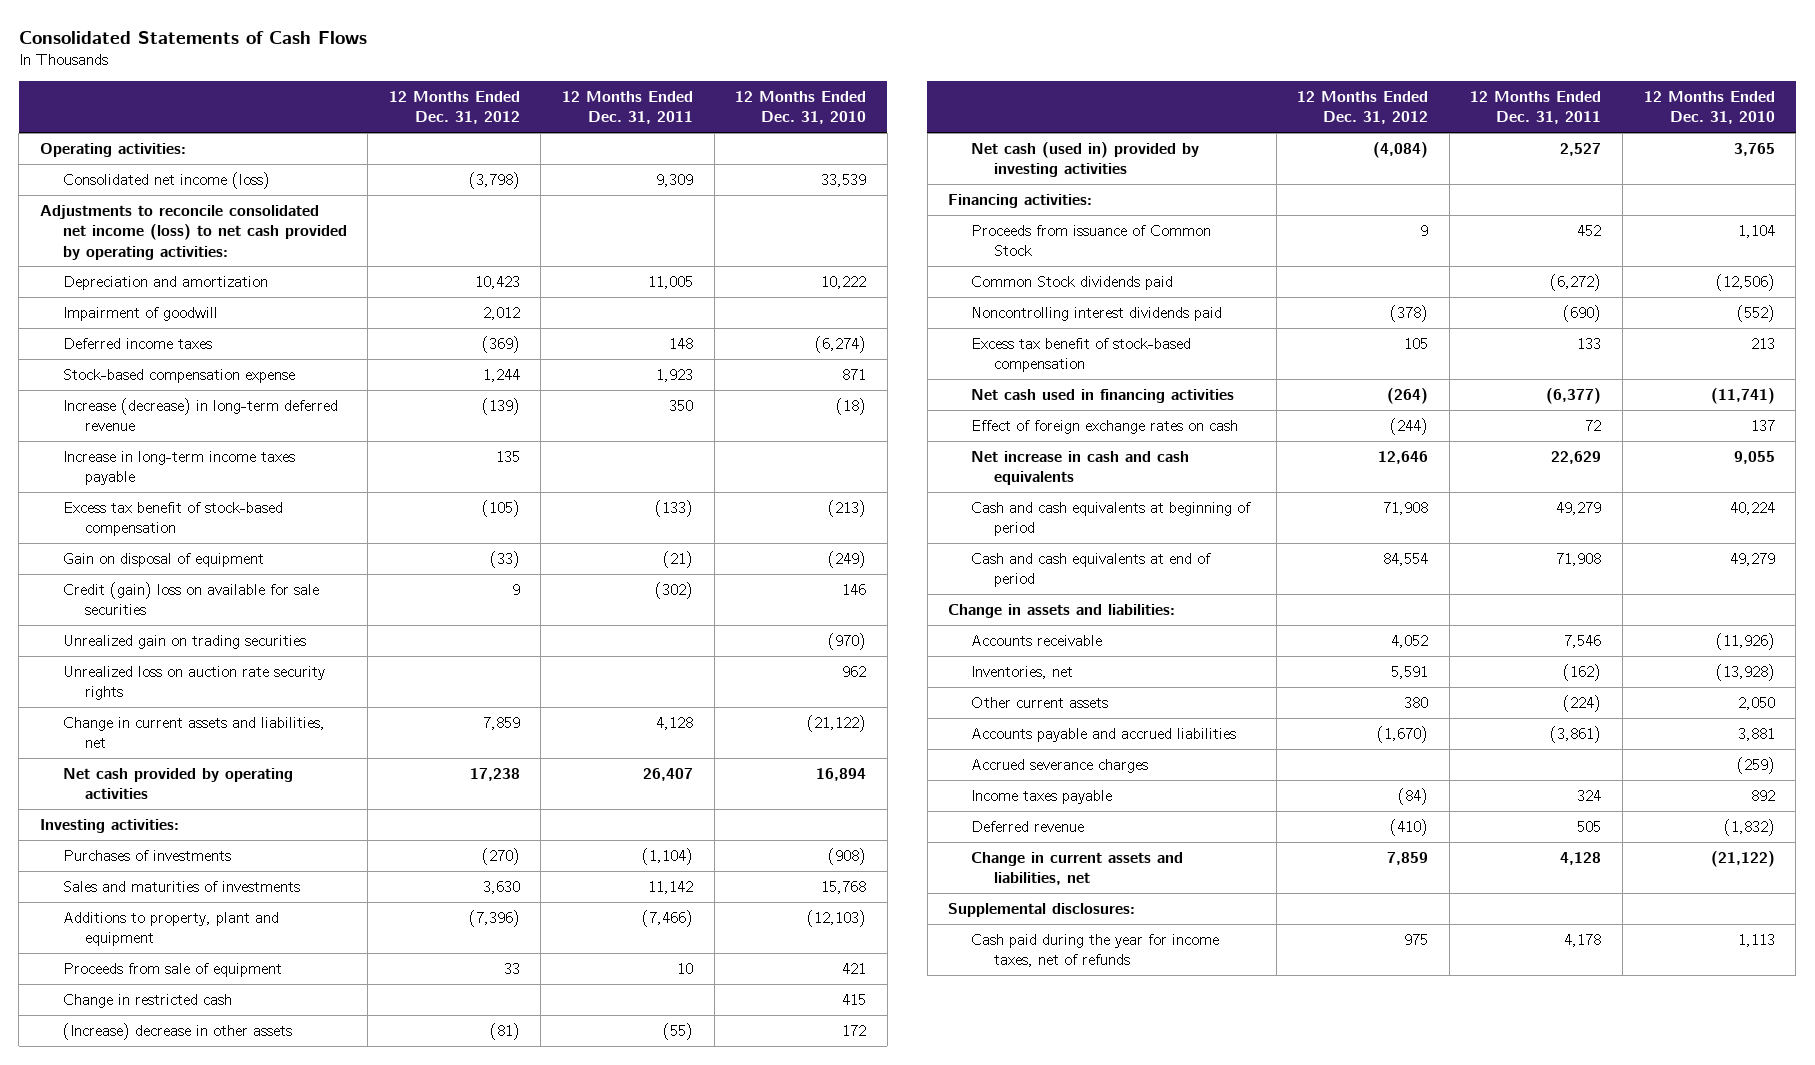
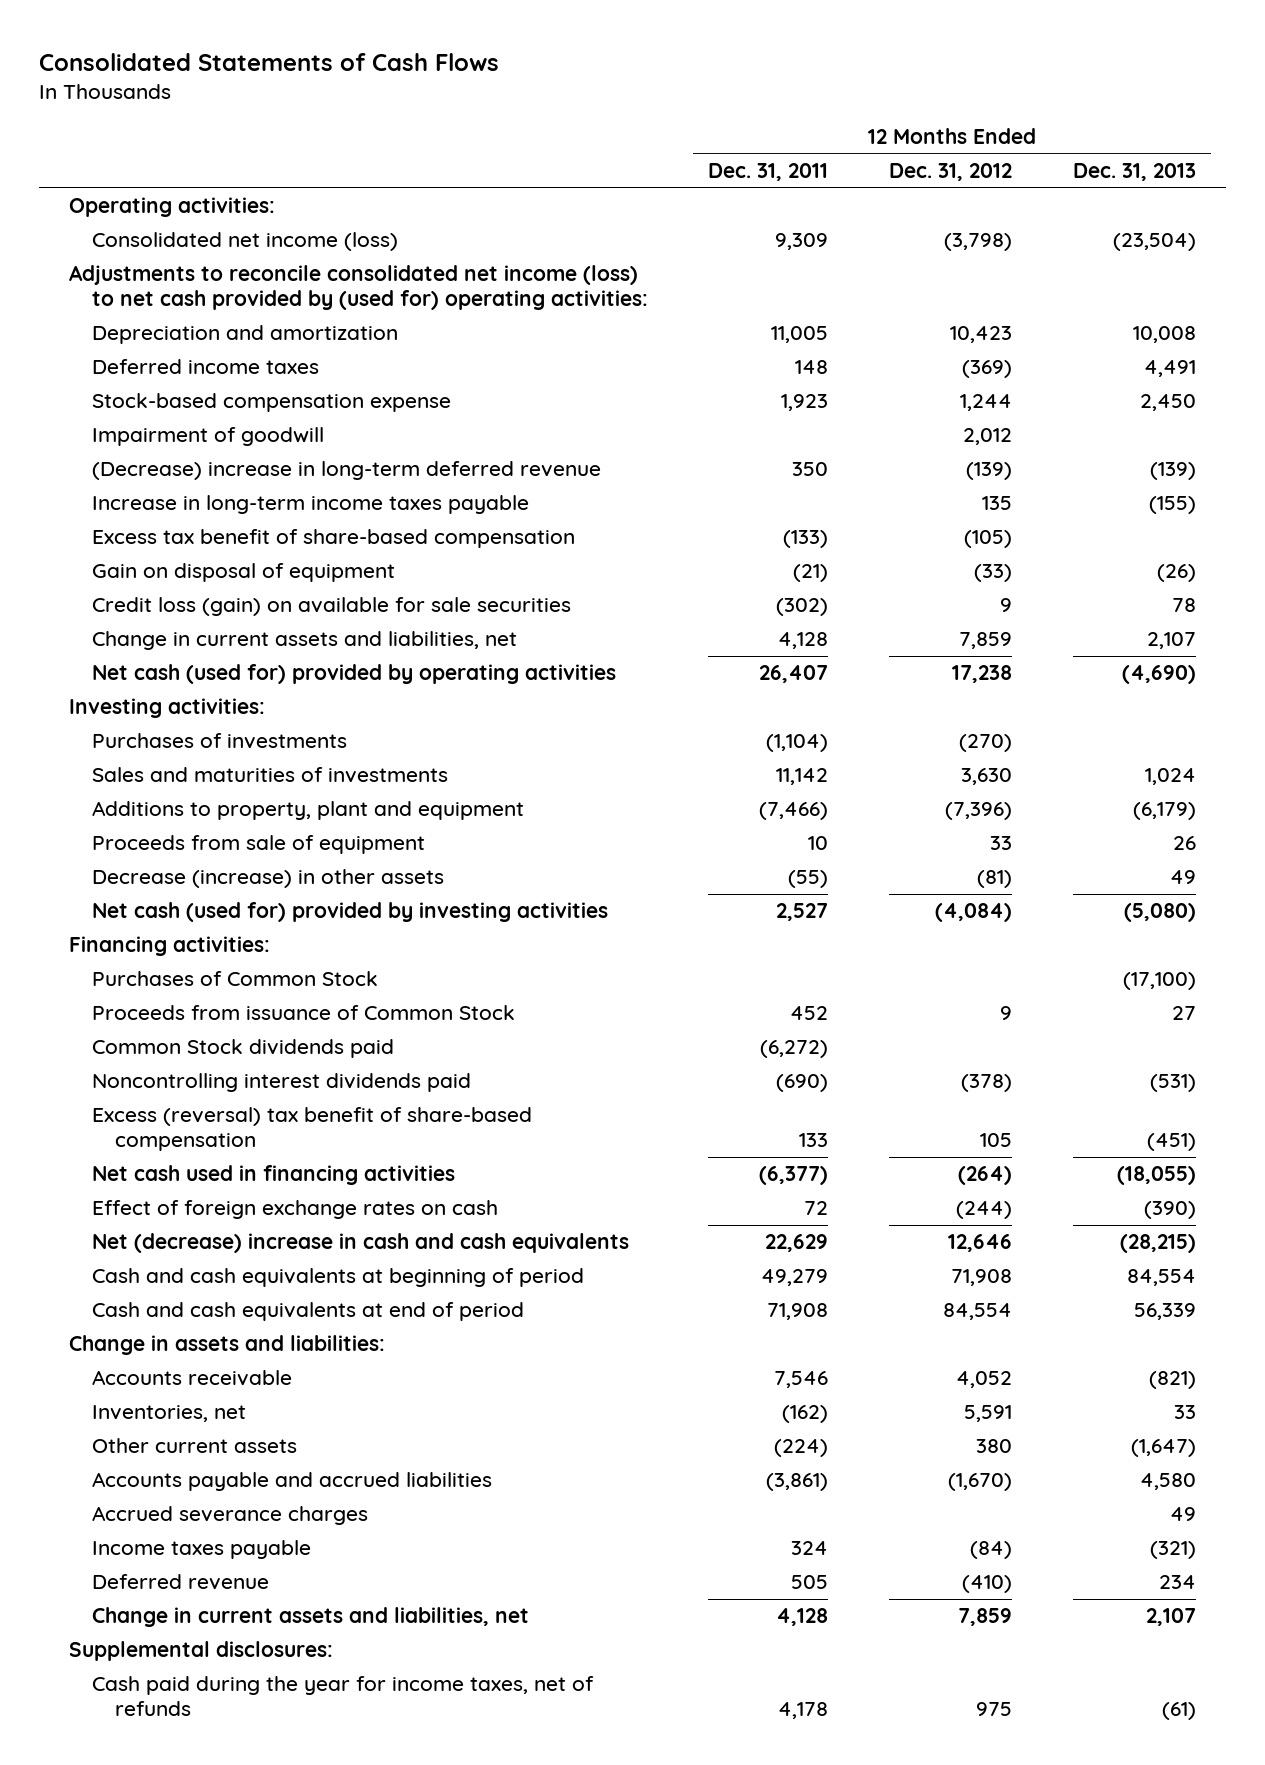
[735,90,867,125] 12 Months Ended Dec. 31, 2010 -> none
none -> [1072,163,1196,182] Dec. 31, 2013
[40,204,347,260] Adjustments to reconcile consolidated net income (loss) to net cash provided by operating activities: -> [68,265,648,311] Adjustments to reconcile consolidated net income (loss) to net cash provided by (used for) operating activities:
[62,306,218,321] Impairment of goodwill -> [91,427,324,447] Impairment of goodwill
[62,397,338,432] Increase (decrease) in long-term deferred revenue -> [91,461,601,481] (Decrease) increase in long-term deferred revenue
[62,501,283,537] Excess tax benefit of stock-based compensation -> [91,529,575,549] Excess tax benefit of share-based compensation
[62,634,306,649] Unrealized gain on trading securities -> none
[62,665,325,701] Unrealized loss on auction rate security rights -> none
[62,581,319,616] Credit (gain) loss on available for sale securities -> [91,597,571,617] Credit loss (gain) on available for sale securities
[62,767,293,800] Net cash provided by operating activities -> [91,664,616,685] Net cash (used for) provided by operating activities
[62,993,232,1008] Change in restricted cash -> none
[62,1022,292,1040] (Increase) decrease in other assets -> [91,869,444,889] Decrease (increase) in other assets
[971,141,1200,178] Net cash (used in) provided by investing activities -> [91,902,608,923] Net cash (used for) provided by investing activities
none -> [91,971,378,987] Purchases of Common Stock
[971,337,1192,373] Excess tax benefit of stock-based compensation -> [91,1107,532,1152] Excess (reversal) tax benefit of share-based compensation
[971,450,1190,486] Net increase in cash and cash equivalents -> [91,1233,629,1254] Net (decrease) increase in cash and cash equivalents

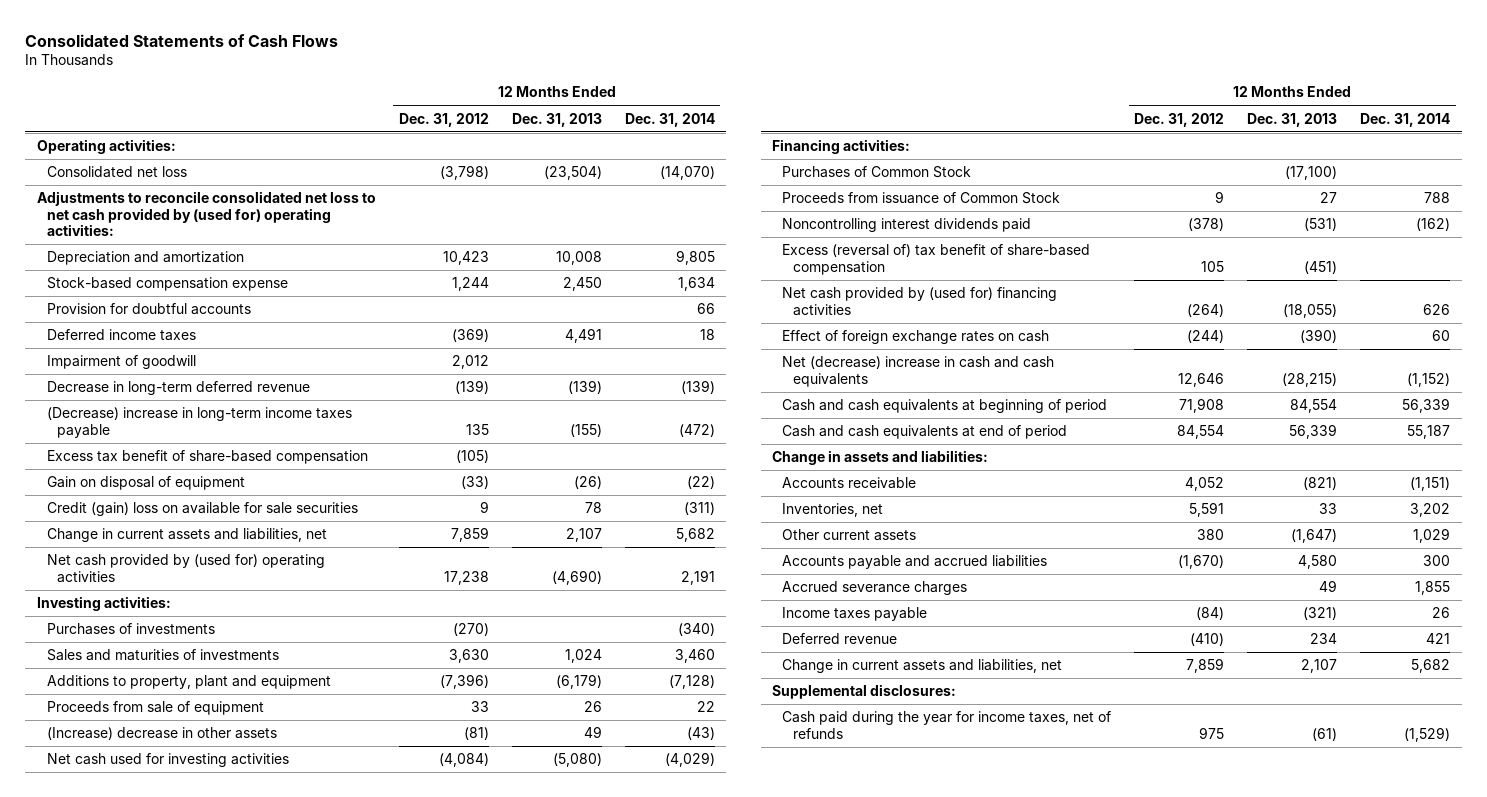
[708,163,829,182] Dec. 31, 2011 -> none
none -> [624,112,715,127] Dec. 31, 2014
[91,232,398,252] Consolidated net income (loss) -> [46,166,187,179] Consolidated net loss
[68,265,648,311] Adjustments to reconcile consolidated net income (loss) to net cash provided by (used for) operating activities: -> [36,191,376,236] Adjustments to reconcile consolidated net loss to net cash provided by (used for) operating activities:
none -> [46,303,251,316] Provision for doubtful accounts
[91,359,319,375] Deferred income taxes -> [46,329,196,342] Deferred income taxes
[91,461,601,481] (Decrease) increase in long-term deferred revenue -> [46,381,310,396] Decrease in long-term deferred revenue
[91,495,529,515] Increase in long-term income taxes payable -> [46,407,352,438] (Decrease) increase in long-term income taxes payable
[91,597,571,617] Credit loss (gain) on available for sale securities -> [46,502,358,517] Credit (gain) loss on available for sale securities
[91,664,616,685] Net cash (used for) provided by operating activities -> [46,554,325,583] Net cash provided by (used for) operating activities
[91,869,444,889] Decrease (increase) in other assets -> [46,727,277,741] (Increase) decrease in other assets
[91,902,608,923] Net cash (used for) provided by investing activities -> [46,753,289,768] Net cash used for investing activities
[91,1039,394,1059] Common Stock dividends paid -> none
[91,1107,532,1152] Excess (reversal) tax benefit of share-based compensation -> [782,244,1091,275] Excess (reversal of) tax benefit of share-based compensation
[91,1165,455,1186] Net cash used in financing activities -> [782,287,1058,316] Net cash provided by (used for) financing activities

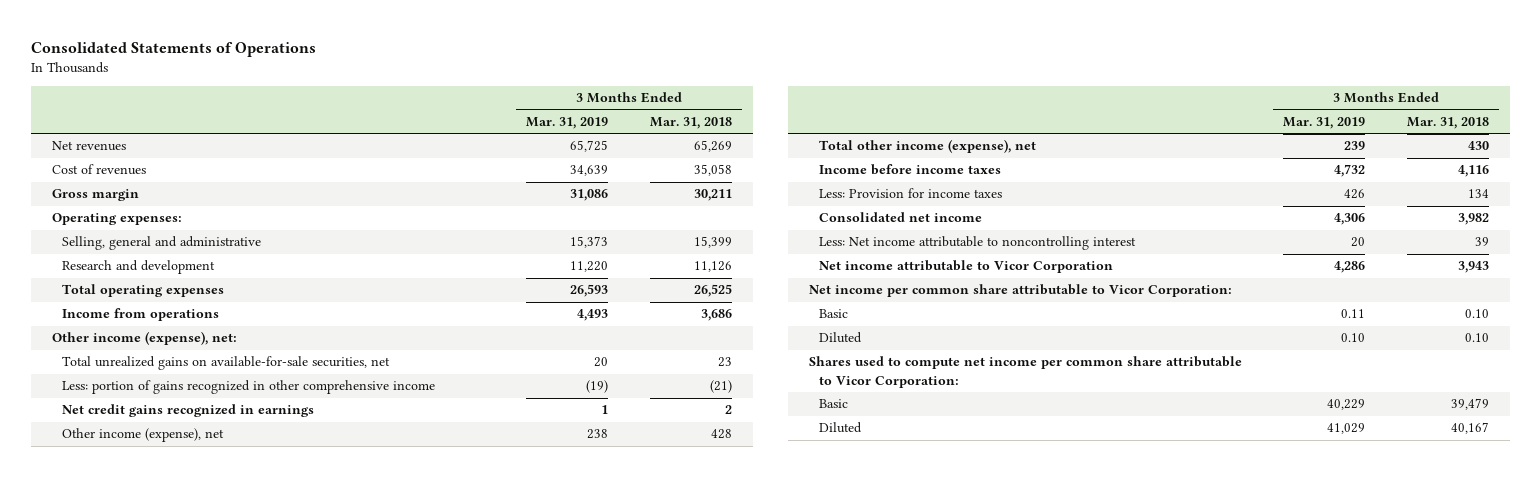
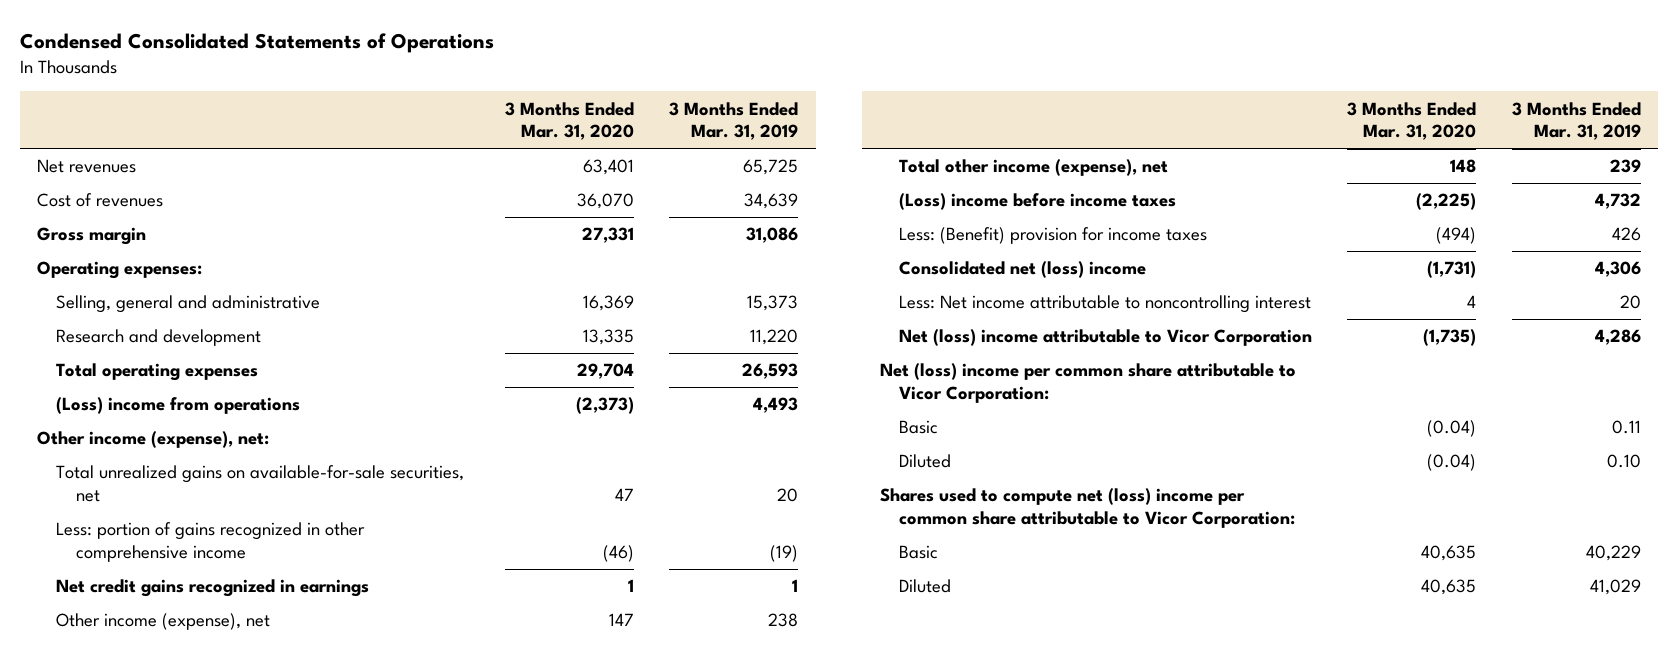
[30,41,316,57] Consolidated Statements of Operations -> [19,33,494,54] Condensed Consolidated Statements of Operations
[649,116,732,129] Mar. 31, 2018 -> none
none -> [504,101,634,141] 3 Months Ended Mar. 31, 2020
[62,308,220,322] Income from operations -> [56,397,301,415] (Loss) income from operations
[819,164,1002,176] Income before income taxes -> [898,193,1176,211] (Loss) income before income taxes
[819,188,1003,199] Less: Provision for income taxes -> [898,227,1207,245] Less: (Benefit) provision for income taxes
[819,212,983,223] Consolidated net income -> [898,261,1146,279] Consolidated net (loss) income
[819,260,1114,274] Net income attributable to Vicor Corporation -> [898,329,1312,347] Net (loss) income attributable to Vicor Corporation
[808,284,1232,298] Net income per common share attributable to Vicor Corporation: -> [879,363,1296,403] Net (loss) income per common share attributable to Vicor Corporation:
[808,356,1242,388] Shares used to compute net income per common share attributable to Vicor Corporation: -> [879,488,1295,528] Shares used to compute net (loss) income per common share attributable to Vicor Corporation:

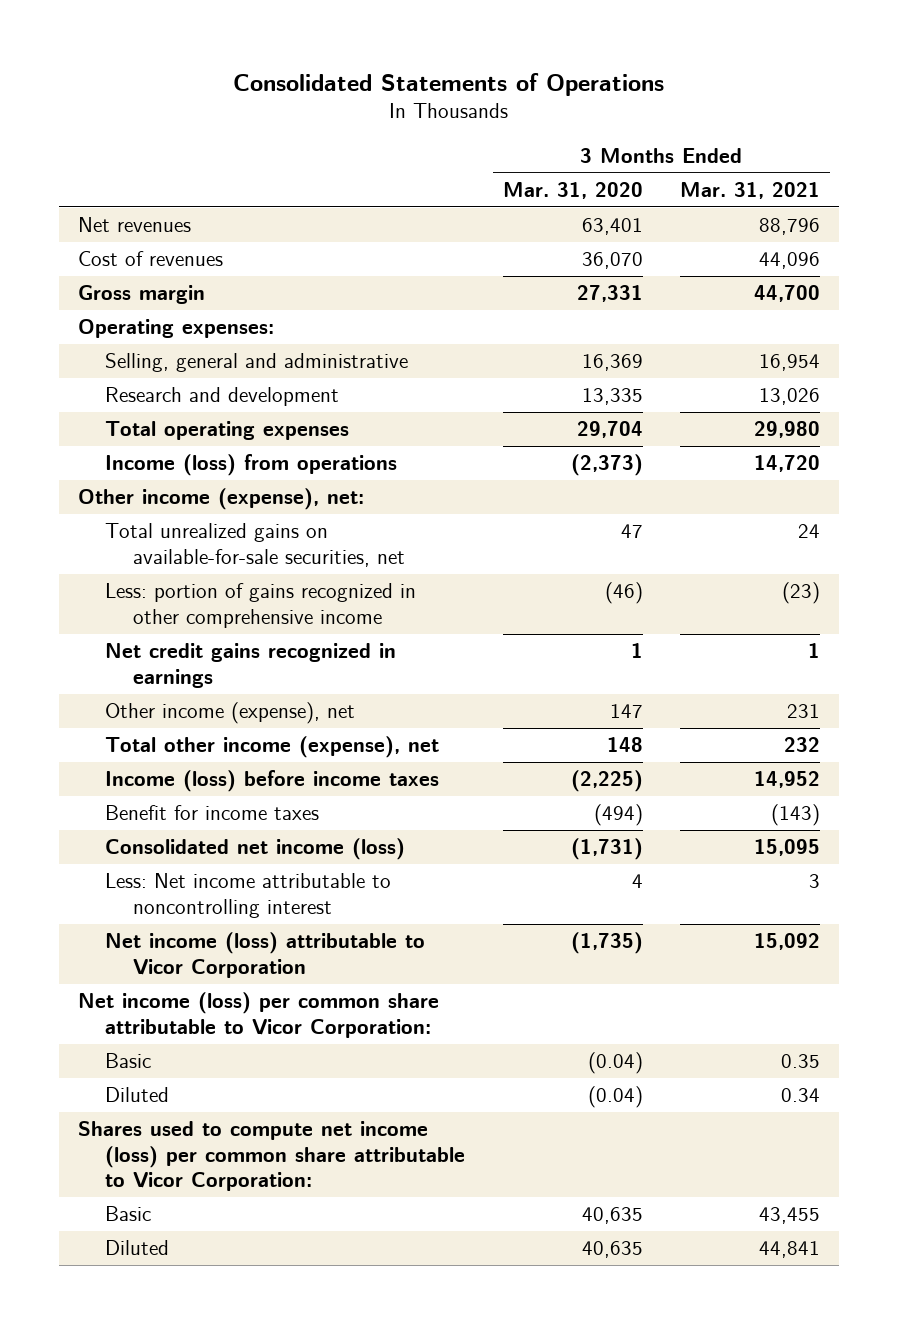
[19,33,494,54] Condensed Consolidated Statements of Operations -> [232,72,664,96] Consolidated Statements of Operations
[669,101,799,141] 3 Months Ended Mar. 31, 2019 -> none
none -> [680,181,821,199] Mar. 31, 2021
[56,397,301,415] (Loss) income from operations -> [105,454,398,477] Income (loss) from operations
[898,193,1176,211] (Loss) income before income taxes -> [105,770,440,793] Income (loss) before income taxes
[898,227,1207,245] Less: (Benefit) provision for income taxes -> [105,805,320,821] Benefit for income taxes
[898,261,1146,279] Consolidated net (loss) income -> [105,838,406,861] Consolidated net income (loss)
[898,329,1312,347] Net (loss) income attributable to Vicor Corporation -> [105,932,426,978] Net income (loss) attributable to Vicor Corporation
[879,363,1296,403] Net (loss) income per common share attributable to Vicor Corporation: -> [77,992,439,1038] Net income (loss) per common share attributable to Vicor Corporation:
[879,488,1295,528] Shares used to compute net (loss) income per common share attributable to Vicor Corporation: -> [77,1121,466,1192] Shares used to compute net income (loss) per common share attributable to Vicor Corporation:

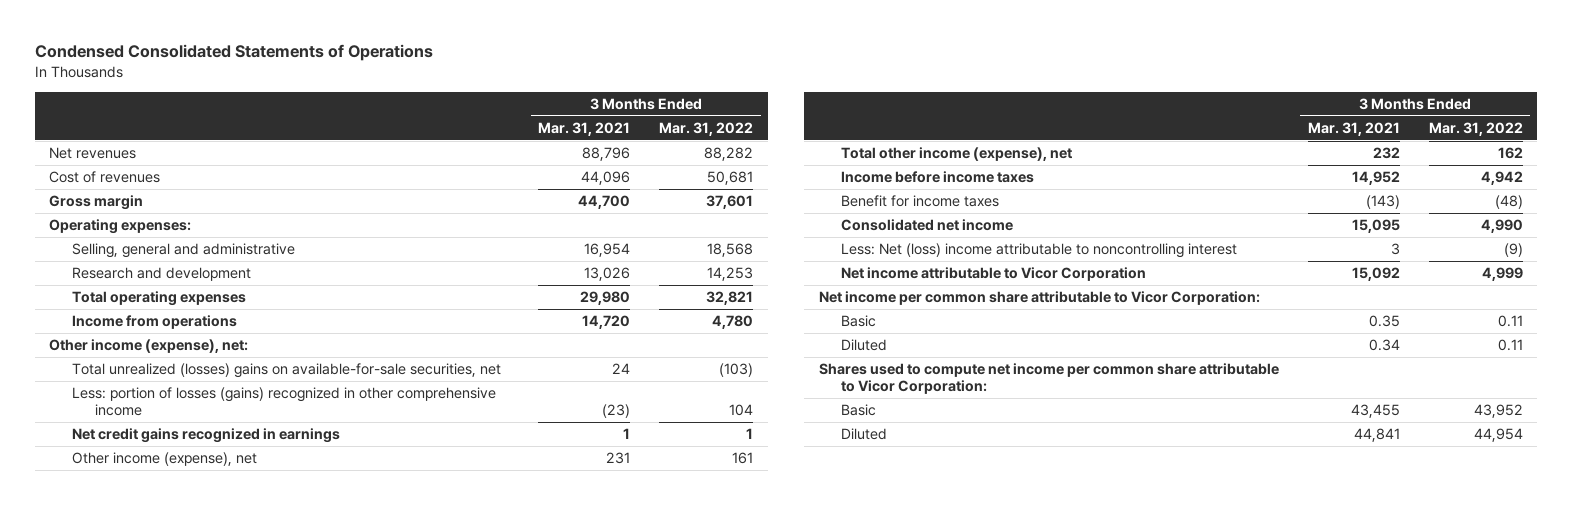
[232,72,664,96] Consolidated Statements of Operations -> [34,44,433,62] Condensed Consolidated Statements of Operations
[502,181,643,199] Mar. 31, 2020 -> none
none -> [659,121,754,136] Mar. 31, 2022
[105,454,398,477] Income (loss) from operations -> [72,315,238,330] Income from operations
[105,523,405,567] Total unrealized gains on available-for-sale securities, net -> [72,363,502,379] Total unrealized (losses) gains on available-for-sale securities, net
[105,583,417,628] Less: portion of gains recognized in other comprehensive income -> [72,387,497,417] Less: portion of losses (gains) recognized in other comprehensive income
[105,770,440,793] Income (loss) before income taxes -> [841,171,1035,184] Income before income taxes
[105,838,406,861] Consolidated net income (loss) -> [841,219,1014,232] Consolidated net income
[105,873,392,918] Less: Net income attributable to noncontrolling interest -> [841,243,1238,259] Less: Net (loss) income attributable to noncontrolling interest
[105,932,426,978] Net income (loss) attributable to Vicor Corporation -> [841,267,1147,282] Net income attributable to Vicor Corporation
[77,992,439,1038] Net income (loss) per common share attributable to Vicor Corporation: -> [818,291,1260,306] Net income per common share attributable to Vicor Corporation:
[77,1121,466,1192] Shares used to compute net income (loss) per common share attributable to Vicor Corporation: -> [818,363,1279,395] Shares used to compute net income per common share attributable to Vicor Corporation:

